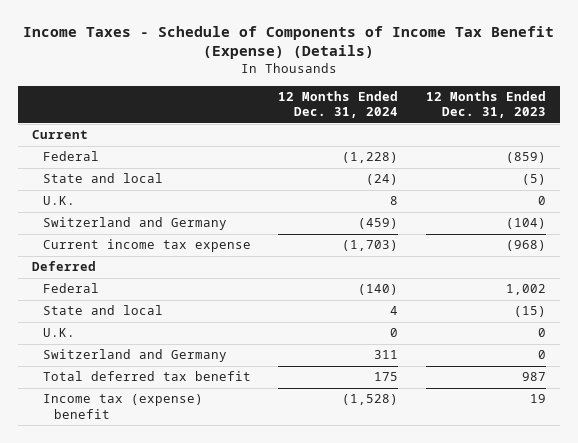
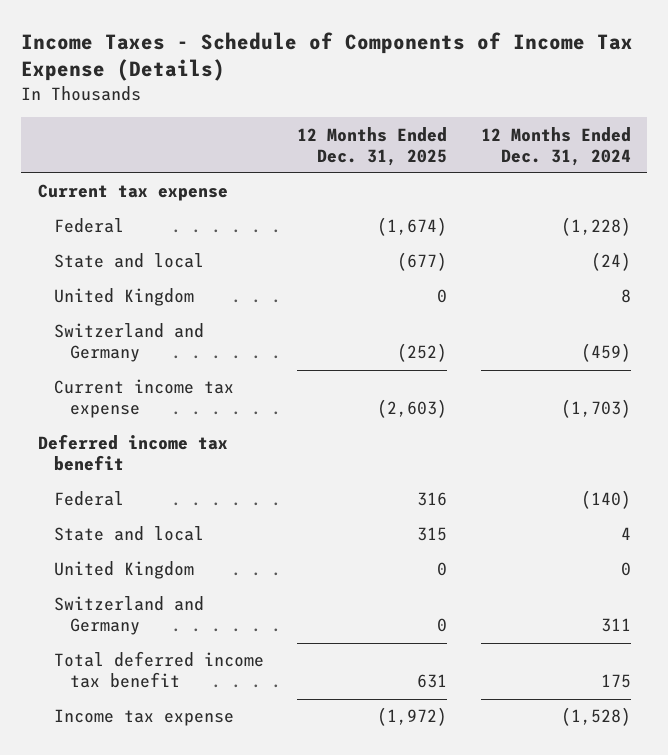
[23,26,555,60] Income Taxes - Schedule of Components of Income Tax Benefit (Expense) (Details) -> [21,31,634,81] Income Taxes - Schedule of Components of Income Tax Expense (Details)
[426,90,547,119] 12 Months Ended Dec. 31, 2023 -> none
none -> [297,126,448,166] 12 Months Ended Dec. 31, 2025
[31,130,88,140] Current -> [37,184,228,202] Current tax expense
[42,196,75,206] U.K. -> [54,288,195,307] United Kingdom
[31,261,96,272] Deferred -> [37,434,228,472] Deferred income tax benefit
[42,328,75,338] U.K. -> [54,561,195,580] United Kingdom
[42,371,251,382] Total deferred tax benefit -> [54,651,265,689] Total deferred income tax benefit
[42,394,203,419] Income tax (expense) benefit -> [54,709,235,727] Income tax expense

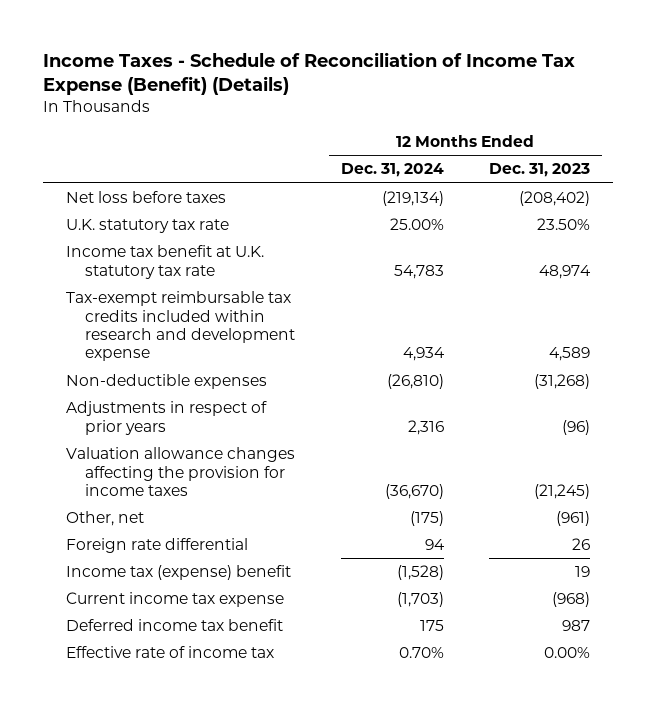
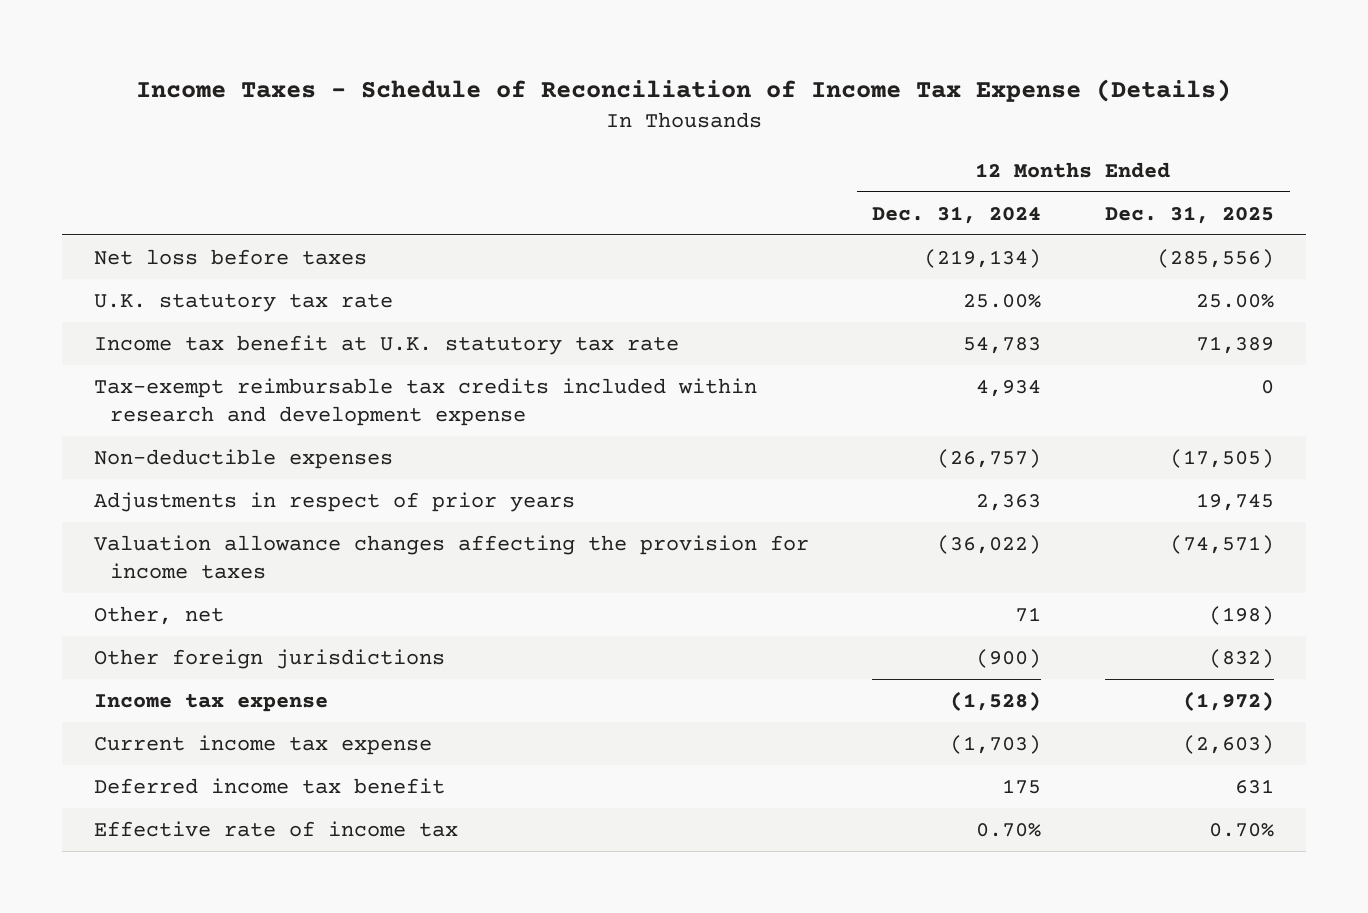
[42,52,575,96] Income Taxes - Schedule of Reconciliation of Income Tax Expense (Benefit) (Details) -> [135,78,1231,102] Income Taxes - Schedule of Reconciliation of Income Tax Expense (Details)
[489,163,591,178] Dec. 31, 2023 -> none
none -> [1104,205,1274,224] Dec. 31, 2025
[386,374,444,390] (26,810) -> [937,448,1042,468] (26,757)
[407,419,444,435] 2,316 -> [976,493,1042,511] 2,363
[384,484,444,500] (36,670) -> [937,534,1042,554] (36,022)
[409,511,444,527] (175) -> [1015,606,1042,622] 71
[65,538,248,554] Foreign rate differential -> [93,648,445,669] Other foreign jurisdictions
[424,539,445,551] 94 -> [976,648,1042,668] (900)
[65,565,291,581] Income tax (expense) benefit -> [93,693,328,712] Income tax expense

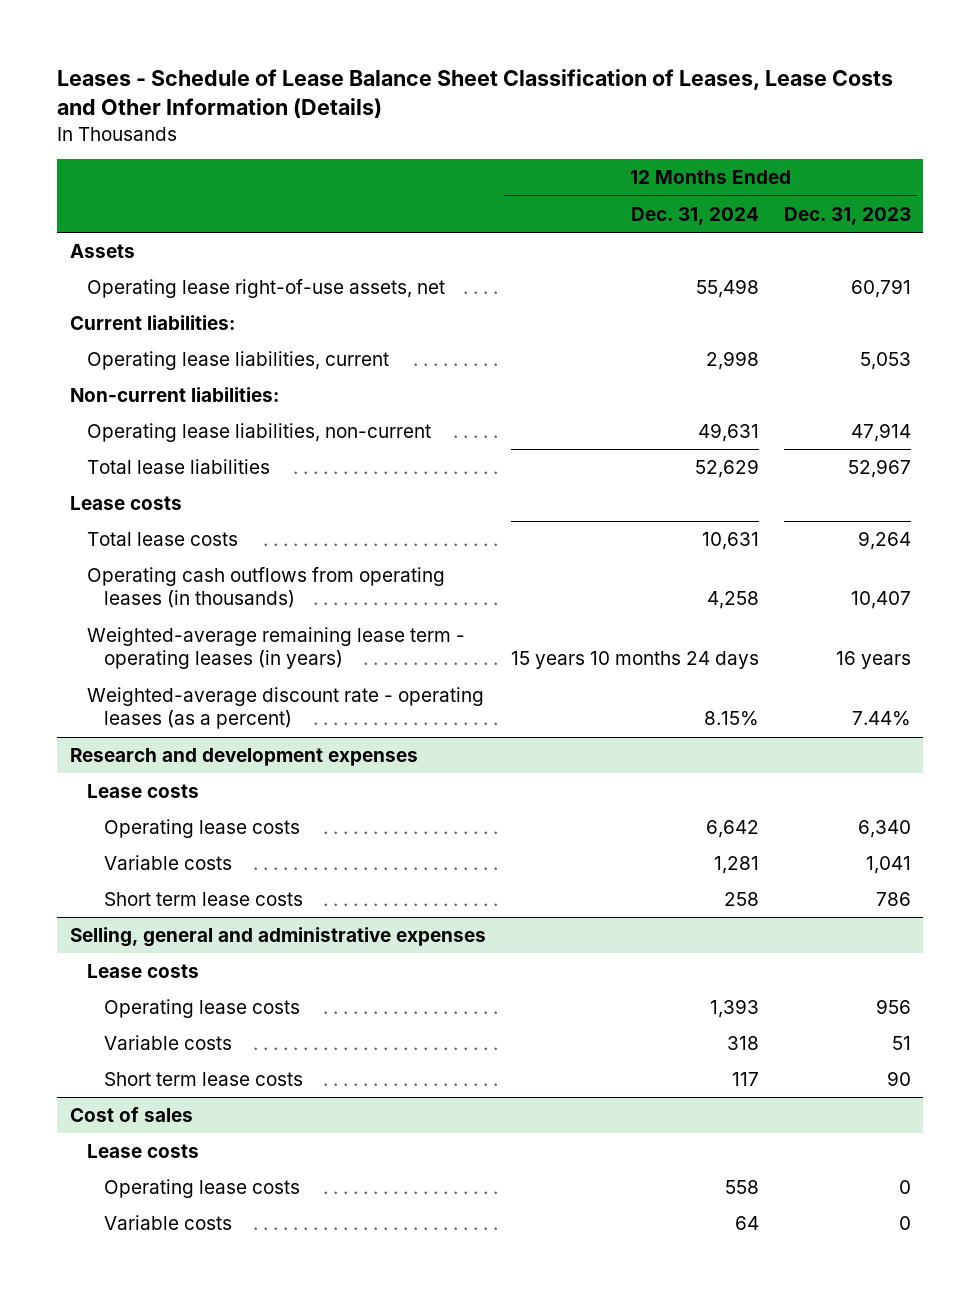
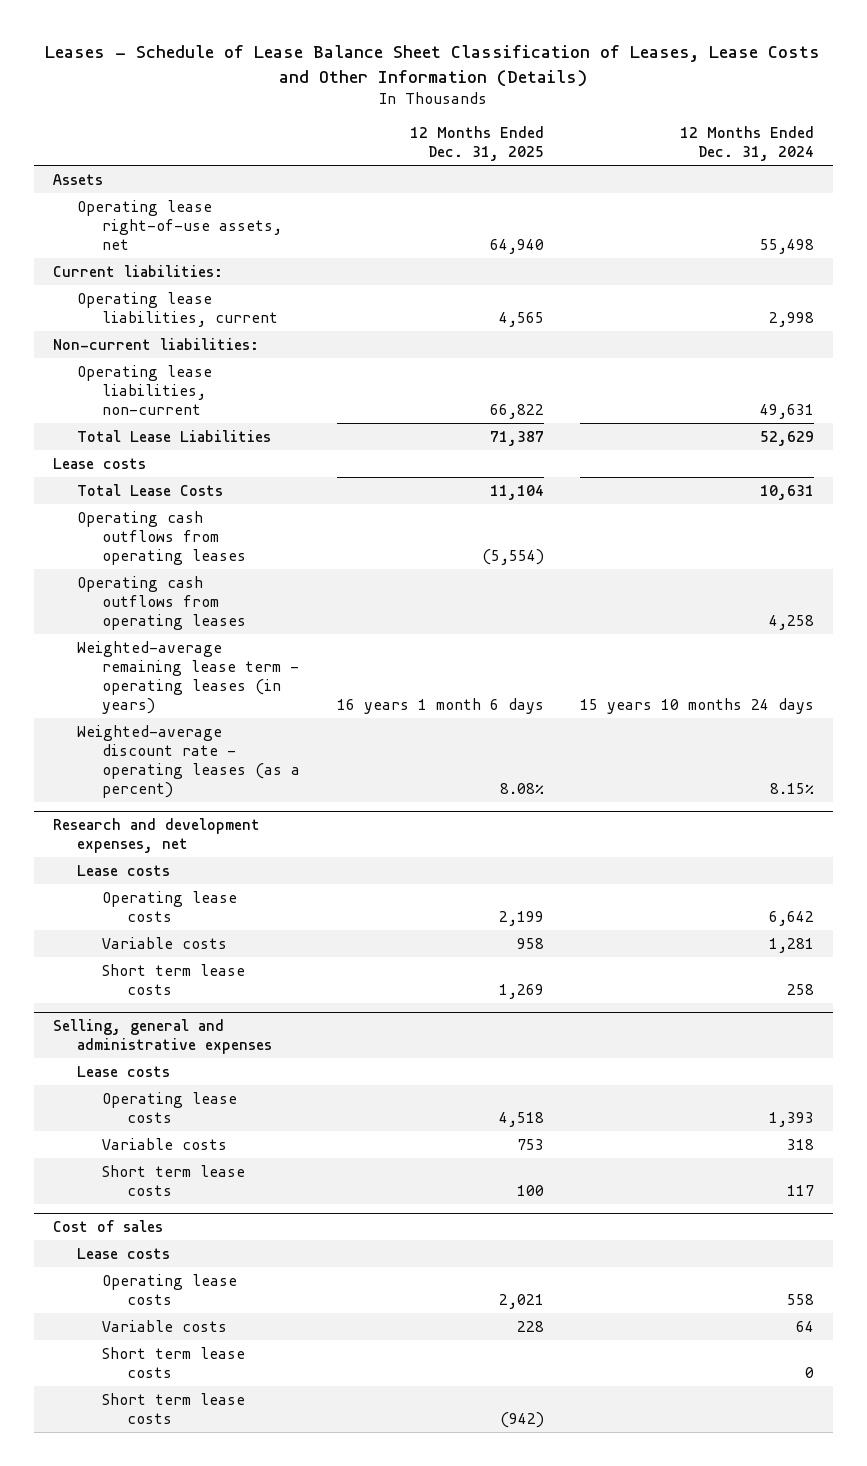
[783,206,911,225] Dec. 31, 2023 -> none
none -> [409,126,544,162] 12 Months Ended Dec. 31, 2025
[86,458,270,474] Total lease liabilities -> [77,429,272,442] Total Lease Liabilities
[86,531,238,546] Total lease costs -> [77,483,224,496] Total Lease Costs
none -> [77,510,246,565] Operating cash outflows from operating leases
[86,566,445,609] Operating cash outflows from operating leases (in thousands) -> [77,575,246,630] Operating cash outflows from operating leases
[69,747,418,766] Research and development expenses -> [52,818,260,854] Research and development expenses, net
none -> [101,1346,245,1378] Short term lease costs
none -> [101,1392,245,1424] Short term lease costs

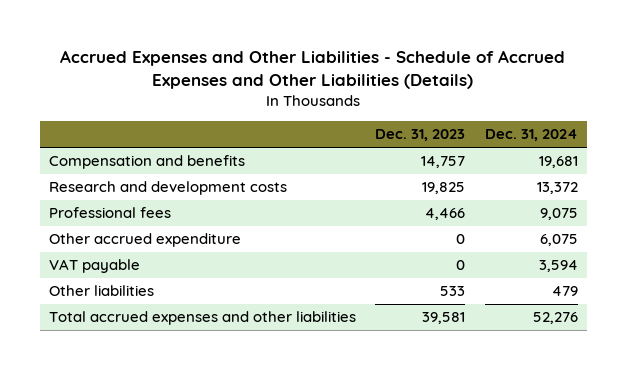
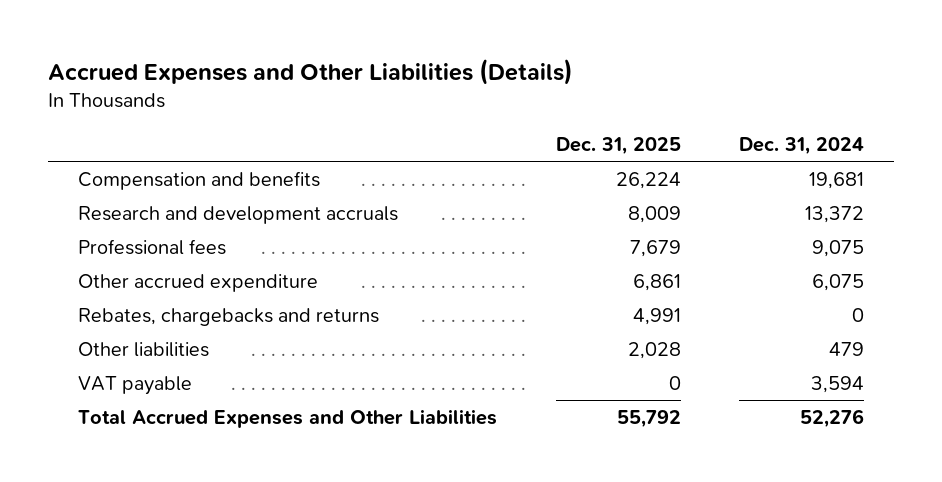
[60,49,566,89] Accrued Expenses and Other Liabilities - Schedule of Accrued Expenses and Other Liabilities (Details) -> [48,58,574,85] Accrued Expenses and Other Liabilities (Details)
[375,129,466,142] Dec. 31, 2023 -> none
none -> [555,137,681,156] Dec. 31, 2025
[49,181,288,196] Research and development costs -> [77,205,398,224] Research and development accruals
none -> [77,307,379,326] Rebates, chargebacks and returns
[49,259,141,274] VAT payable -> [77,375,192,395] VAT payable
[49,311,357,326] Total accrued expenses and other liabilities -> [77,408,497,428] Total Accrued Expenses and Other Liabilities

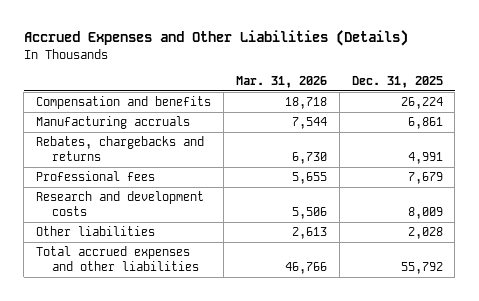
[739,137,865,156] Dec. 31, 2024 -> none
none -> [235,75,327,88] Mar. 31, 2026
[77,205,398,224] Research and development accruals -> none
[77,273,318,292] Other accrued expenditure -> [36,116,191,130] Manufacturing accruals
[77,238,226,255] Professional fees -> [36,171,156,182] Professional fees
none -> [36,191,205,216] Research and development costs
[77,375,192,395] VAT payable -> none
[77,408,497,428] Total Accrued Expenses and Other Liabilities -> [36,246,200,271] Total accrued expenses and other liabilities

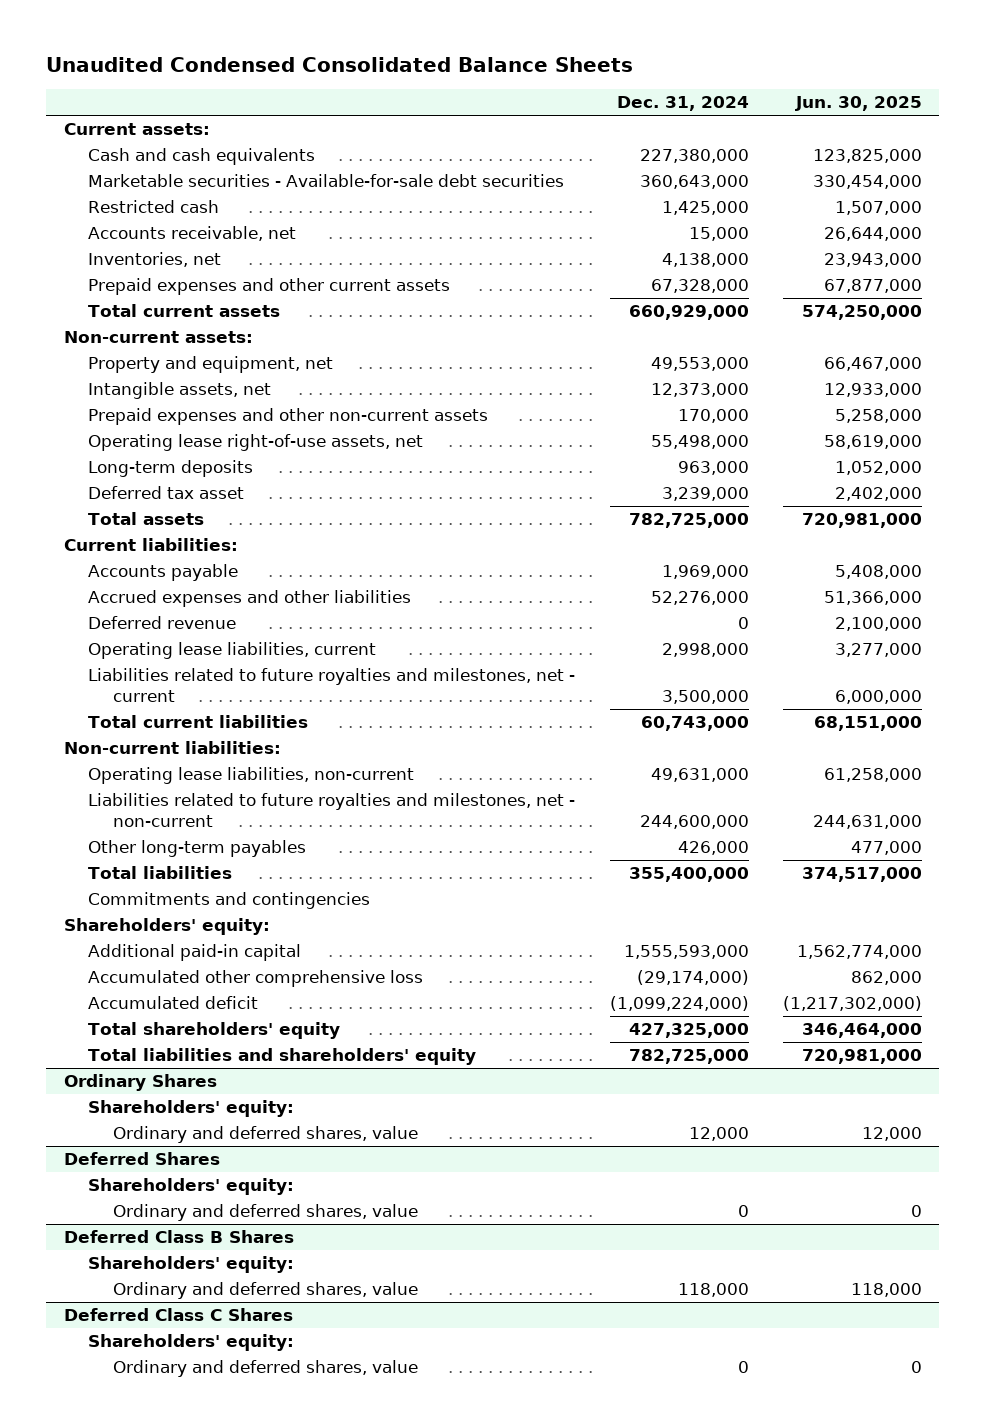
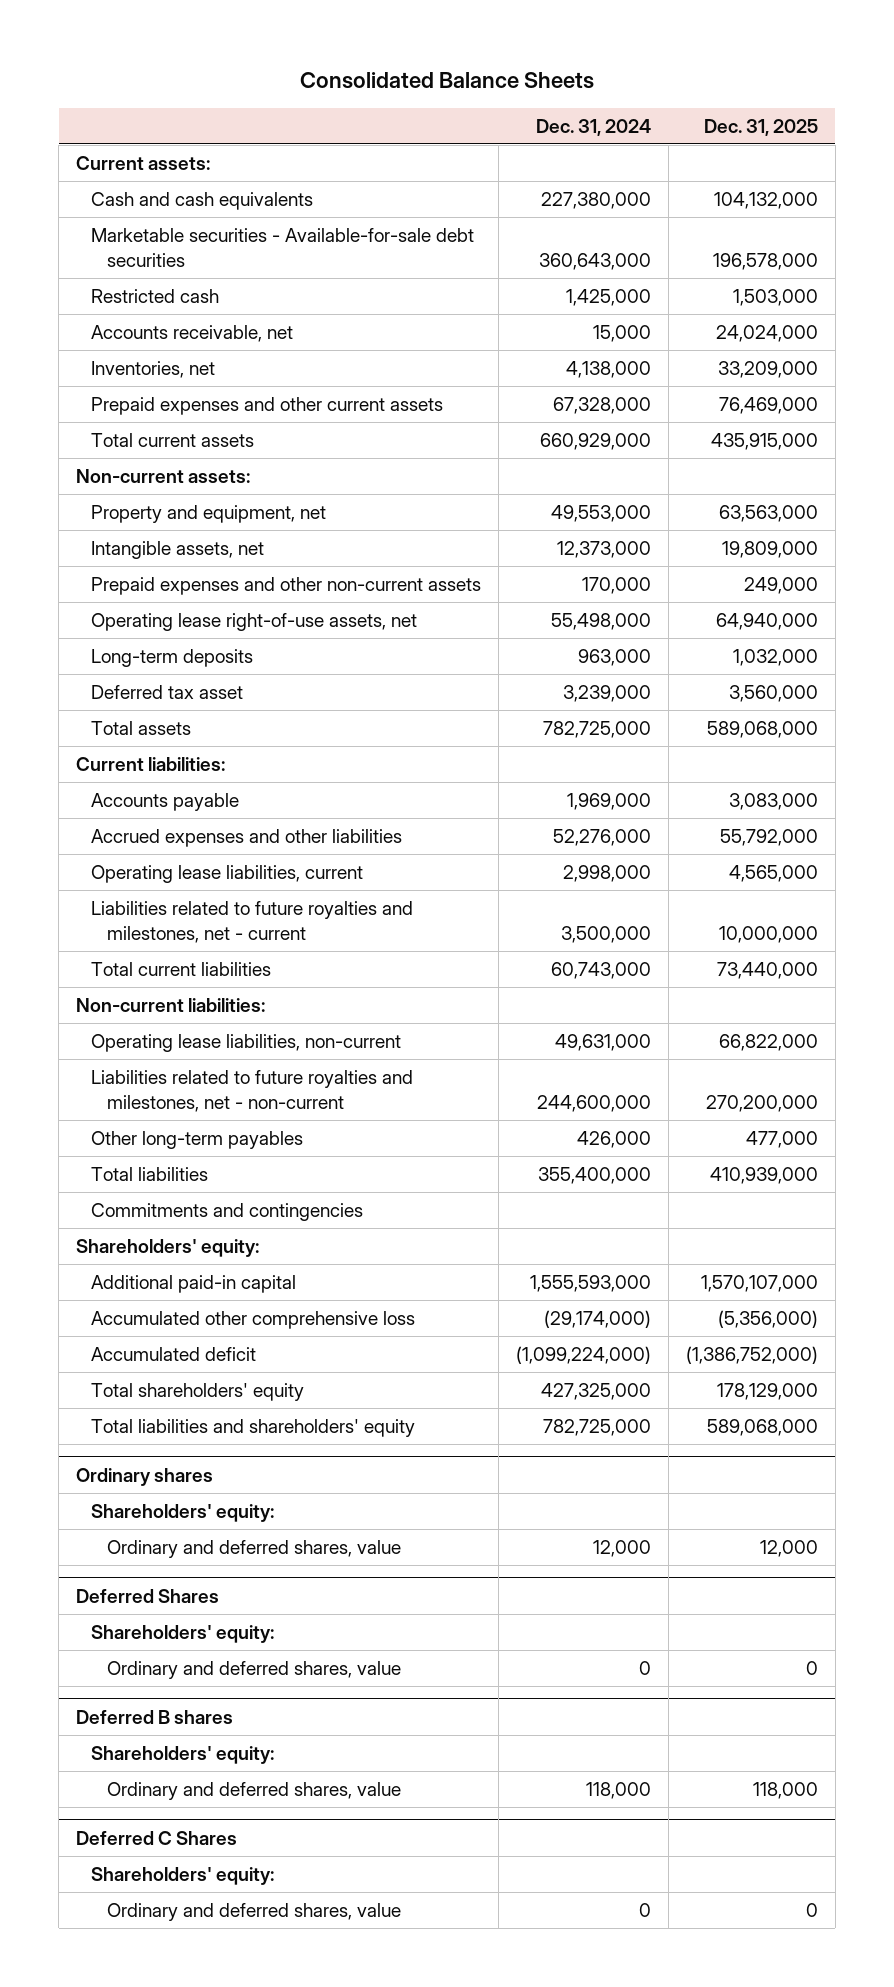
[46,57,634,73] Unaudited Condensed Consolidated Balance Sheets -> [299,72,594,90] Consolidated Balance Sheets
[795,96,923,112] Jun. 30, 2025 -> none
none -> [703,118,818,136] Dec. 31, 2025
[88,616,237,630] Deferred revenue -> none
[63,1074,217,1092] Ordinary Shares -> [76,1467,214,1486] Ordinary shares
[63,1230,294,1244] Deferred Class B Shares -> [76,1709,234,1724] Deferred B shares
[63,1308,293,1322] Deferred Class C Shares -> [76,1830,238,1845] Deferred C Shares

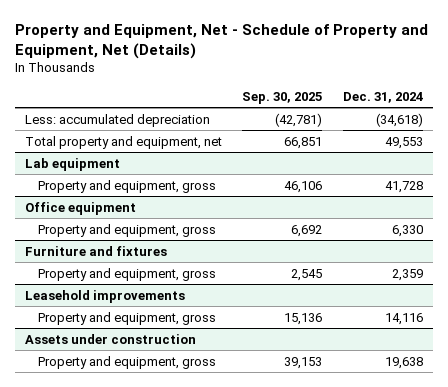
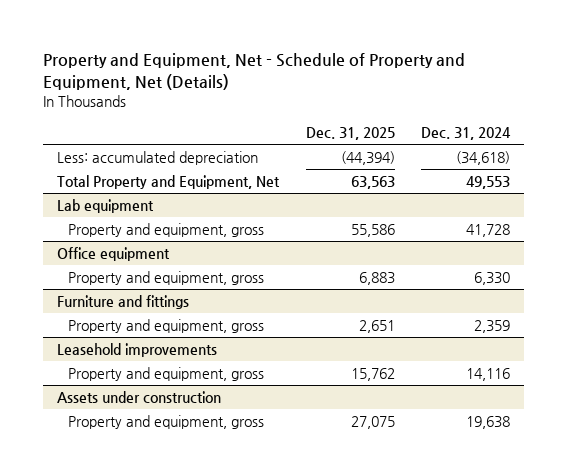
[242,91,323,104] Sep. 30, 2025 -> none
none -> [305,127,395,141] Dec. 31, 2025
[25,135,223,149] Total property and equipment, net -> [56,174,280,189] Total Property and Equipment, Net
[25,245,168,256] Furniture and fixtures -> [56,294,189,309] Furniture and fittings

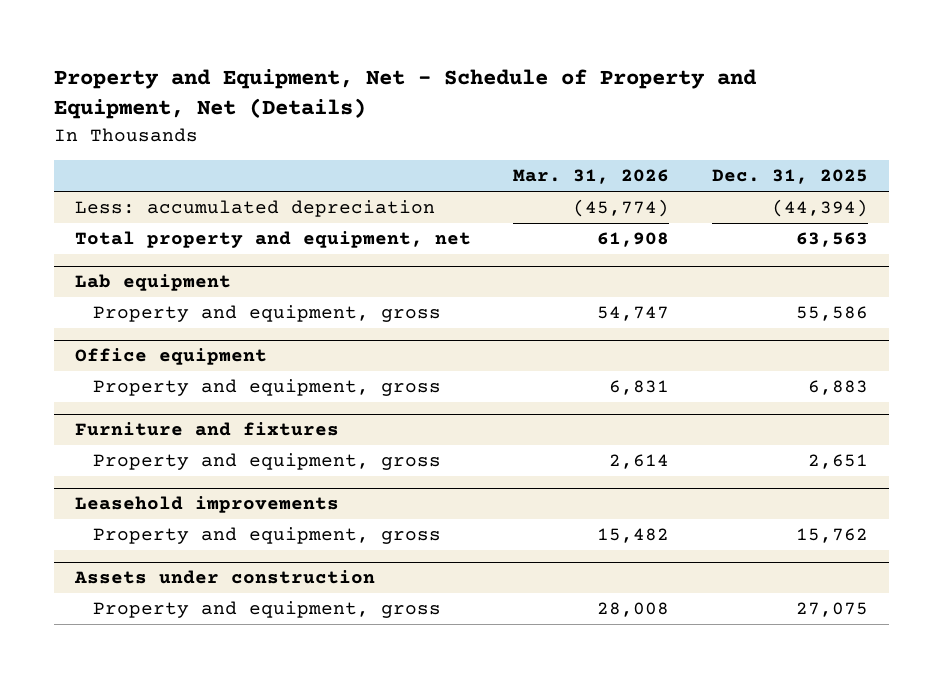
[421,127,512,141] Dec. 31, 2024 -> none
none -> [513,169,670,185] Mar. 31, 2026
[56,174,280,189] Total Property and Equipment, Net -> [75,231,472,249] Total property and equipment, net
[56,294,189,309] Furniture and fittings -> [75,422,340,437] Furniture and fixtures

